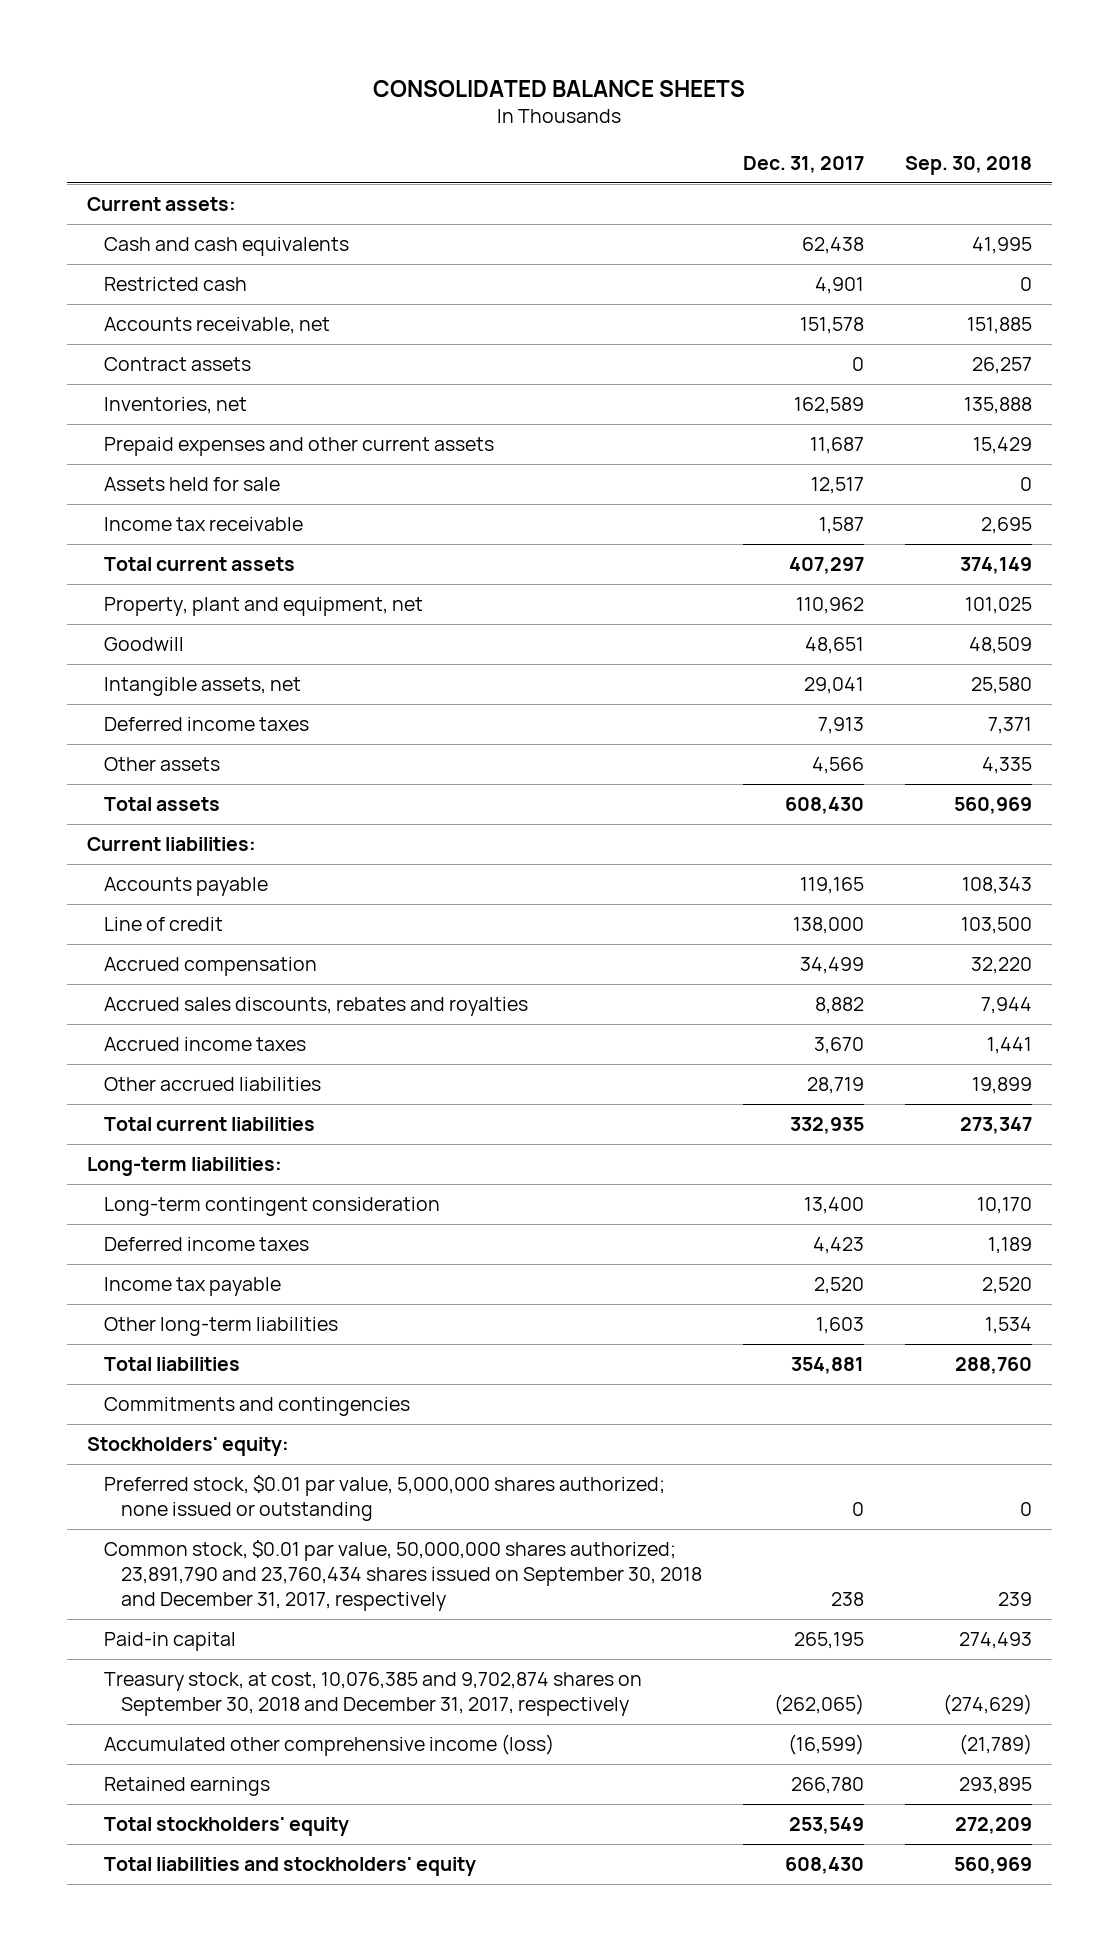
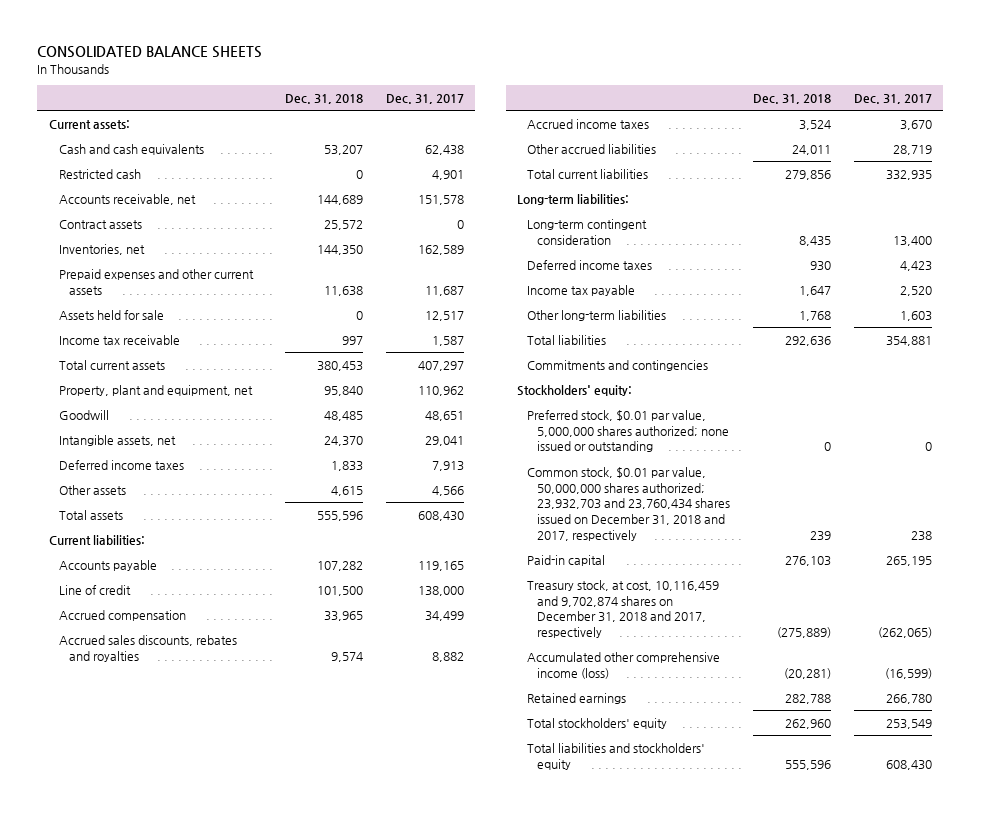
[904,155,1032,175] Sep. 30, 2018 -> none
none -> [284,93,363,104] Dec. 31, 2018
[104,1540,703,1612] Common stock, $0.01 par value, 50,000,000 shares authorized; 23,891,790 and 23,760,434 shares issued on September 30, 2018 and December 31, 2017, respectively -> [527,466,731,541] Common stock, $0.01 par value, 50,000,000 shares authorized; 23,932,703 and 23,760,434 shares issued on December 31, 2018 and 2017, respectively
[104,1672,643,1717] Treasury stock, at cost, 10,076,385 and 9,702,874 shares on September 30, 2018 and December 31, 2017, respectively -> [527,579,720,639] Treasury stock, at cost, 10,116,459 and 9,702,874 shares on December 31, 2018 and 2017, respectively

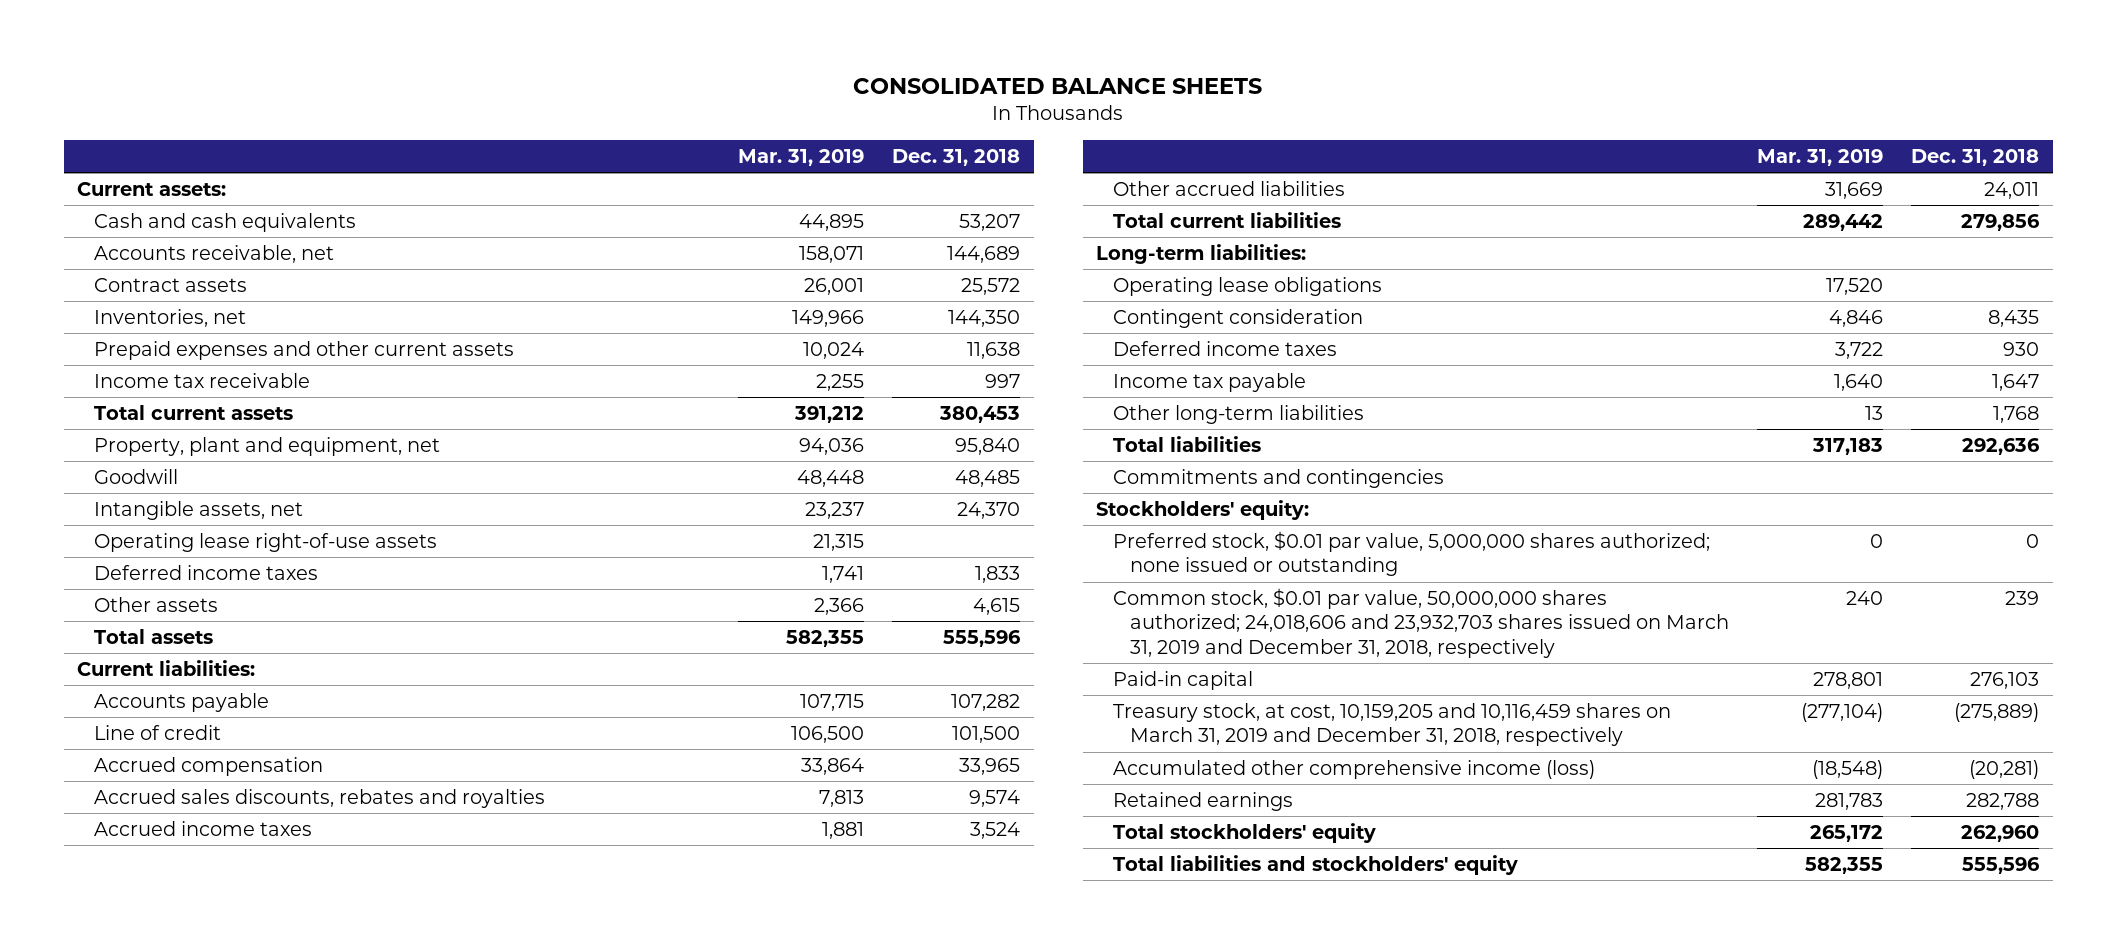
[385,93,464,104] Dec. 31, 2017 -> none
none -> [738,148,865,166] Mar. 31, 2019
[58,168,141,179] Restricted cash -> none
[58,309,164,320] Assets held for sale -> none
none -> [94,533,438,553] Operating lease right-of-use assets
none -> [1113,277,1383,297] Operating lease obligations
[527,218,648,245] Long-term contingent consideration -> [1113,309,1364,329] Contingent consideration
[527,466,731,541] Common stock, $0.01 par value, 50,000,000 shares authorized; 23,932,703 and 23,760,434 shares issued on December 31, 2018 and 2017, respectively -> [1113,588,1730,658] Common stock, $0.01 par value, 50,000,000 shares authorized; 24,018,606 and 23,932,703 shares issued on March 31, 2019 and December 31, 2018, respectively
[527,579,720,639] Treasury stock, at cost, 10,116,459 and 9,702,874 shares on December 31, 2018 and 2017, respectively -> [1113,703,1672,747] Treasury stock, at cost, 10,159,205 and 10,116,459 shares on March 31, 2019 and December 31, 2018, respectively

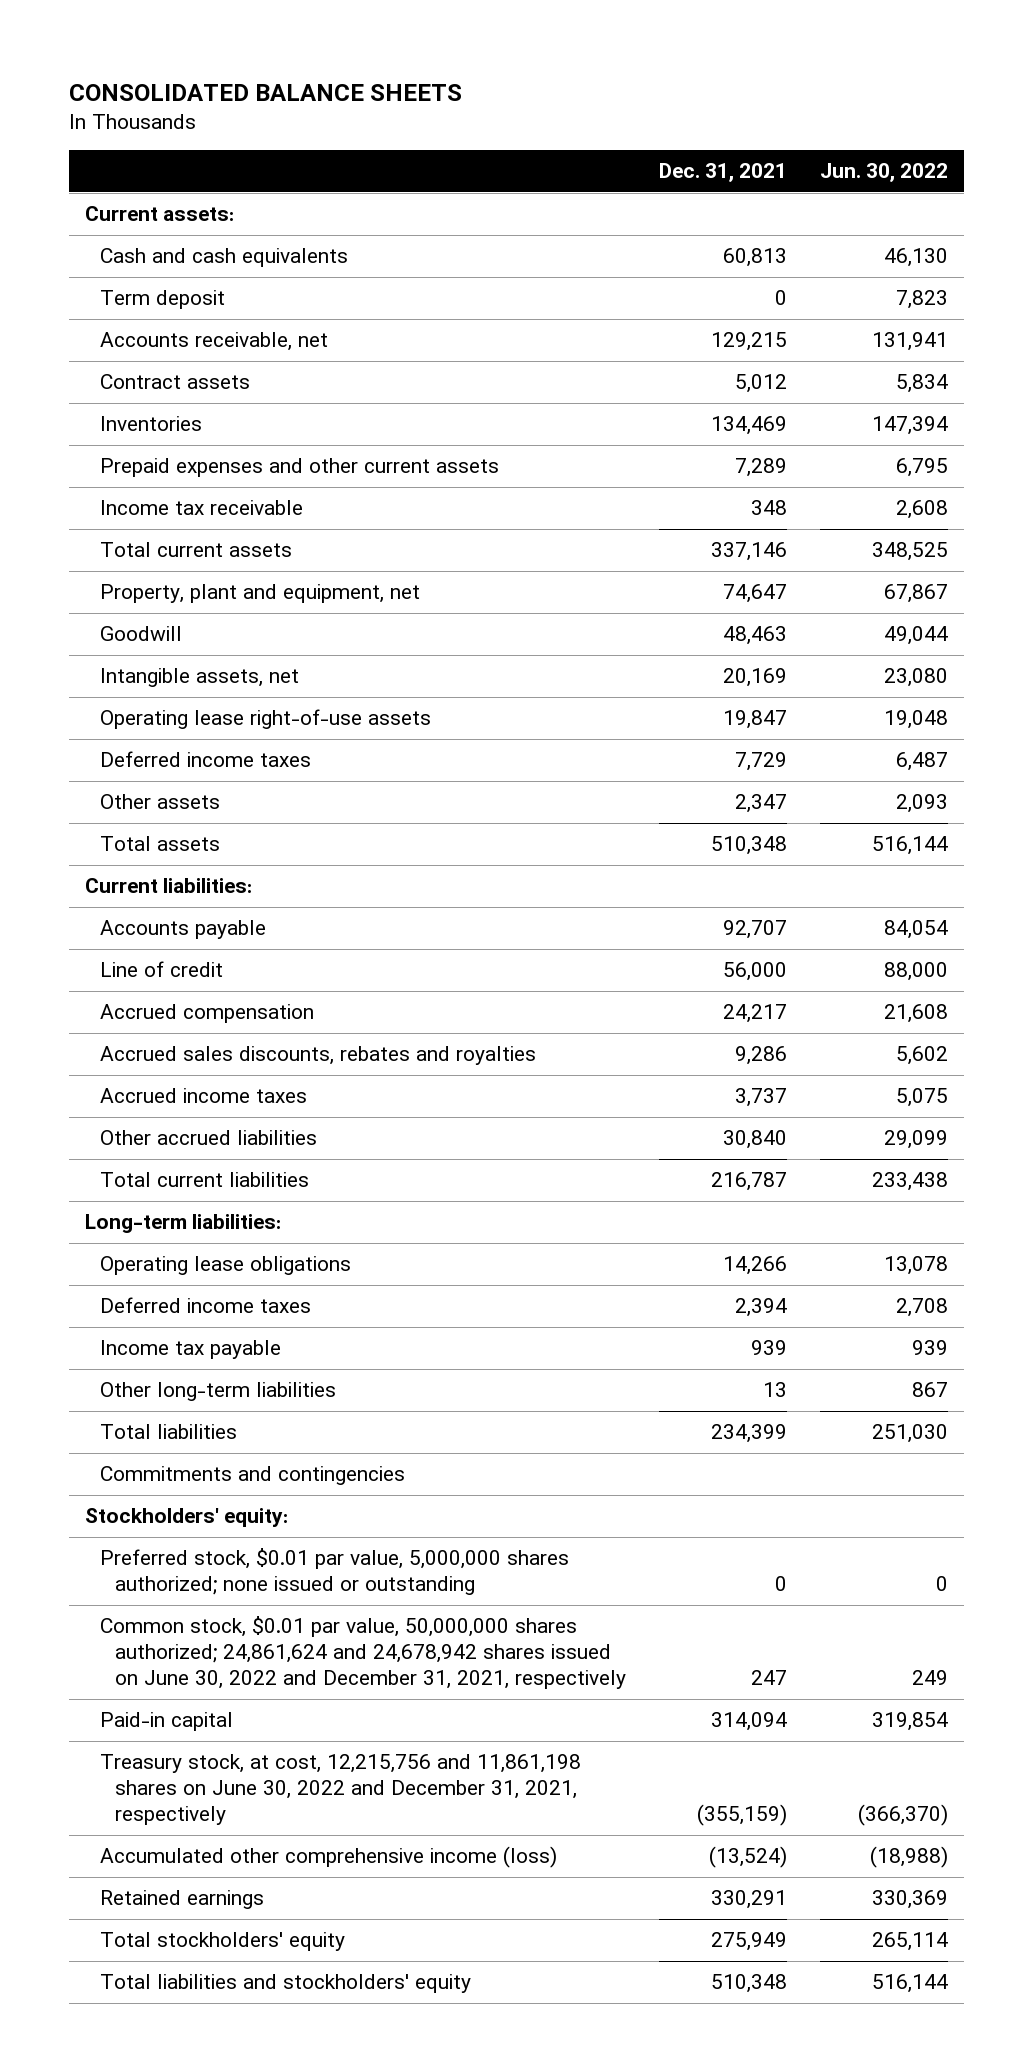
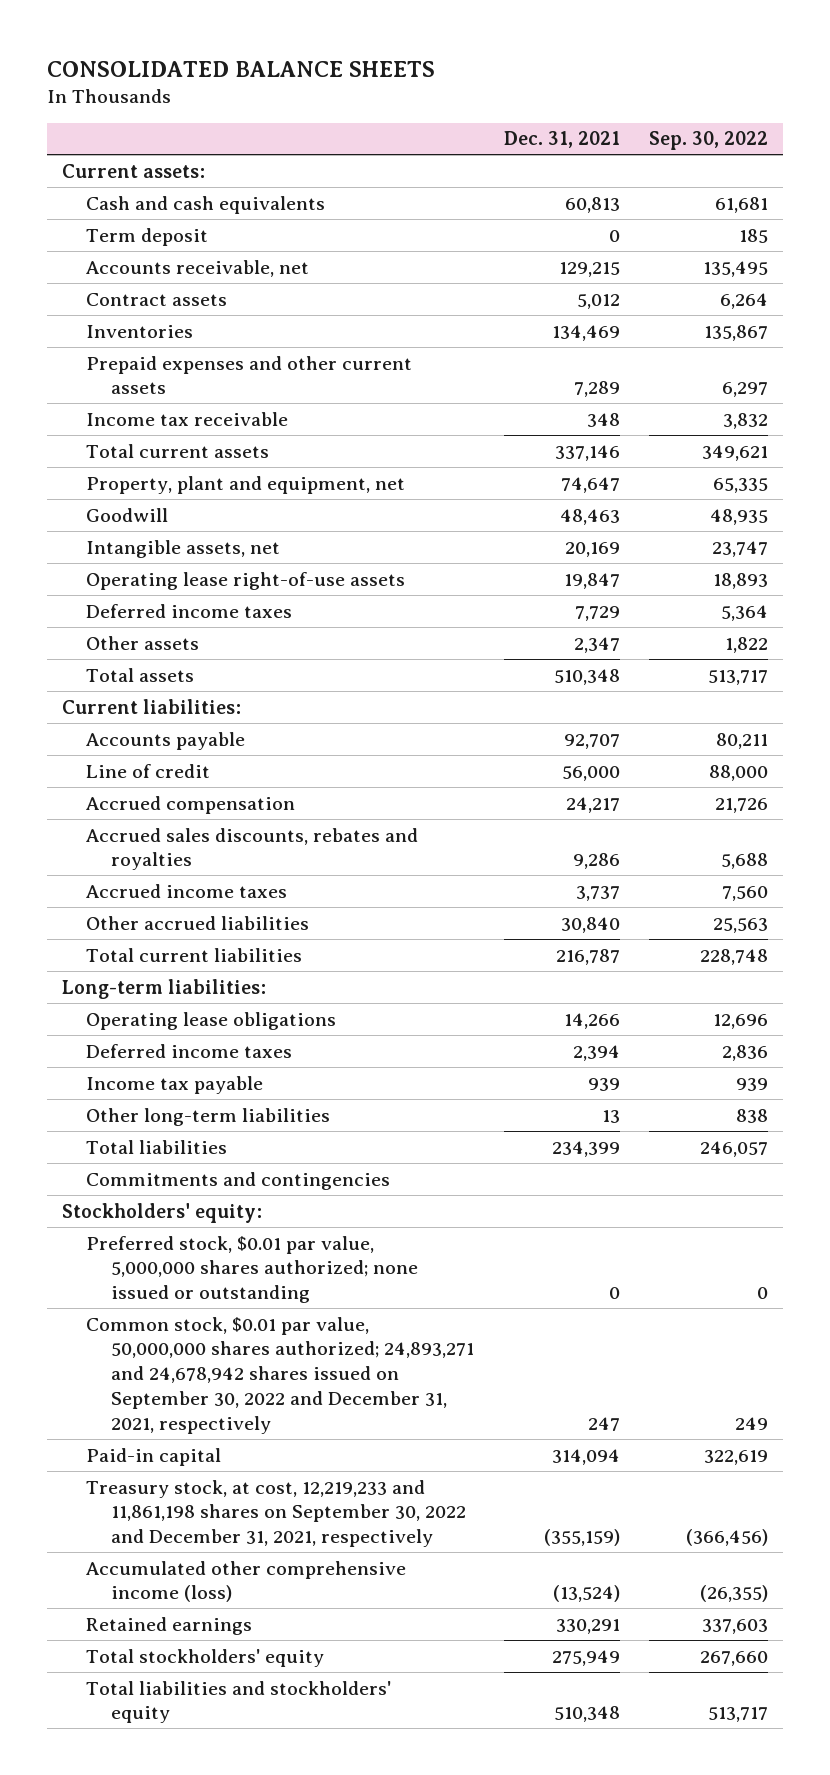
[819,163,948,183] Jun. 30, 2022 -> none
none -> [649,131,769,151] Sep. 30, 2022
[100,1616,627,1690] Common stock, $0.01 par value, 50,000,000 shares authorized; 24,861,624 and 24,678,942 shares issued on June 30, 2022 and December 31, 2021, respectively -> [86,1316,475,1434] Common stock, $0.01 par value, 50,000,000 shares authorized; 24,893,271 and 24,678,942 shares issued on September 30, 2022 and December 31, 2021, respectively
[100,1754,582,1826] Treasury stock, at cost, 12,215,756 and 11,861,198 shares on June 30, 2022 and December 31, 2021, respectively -> [86,1479,467,1548] Treasury stock, at cost, 12,219,233 and 11,861,198 shares on September 30, 2022 and December 31, 2021, respectively

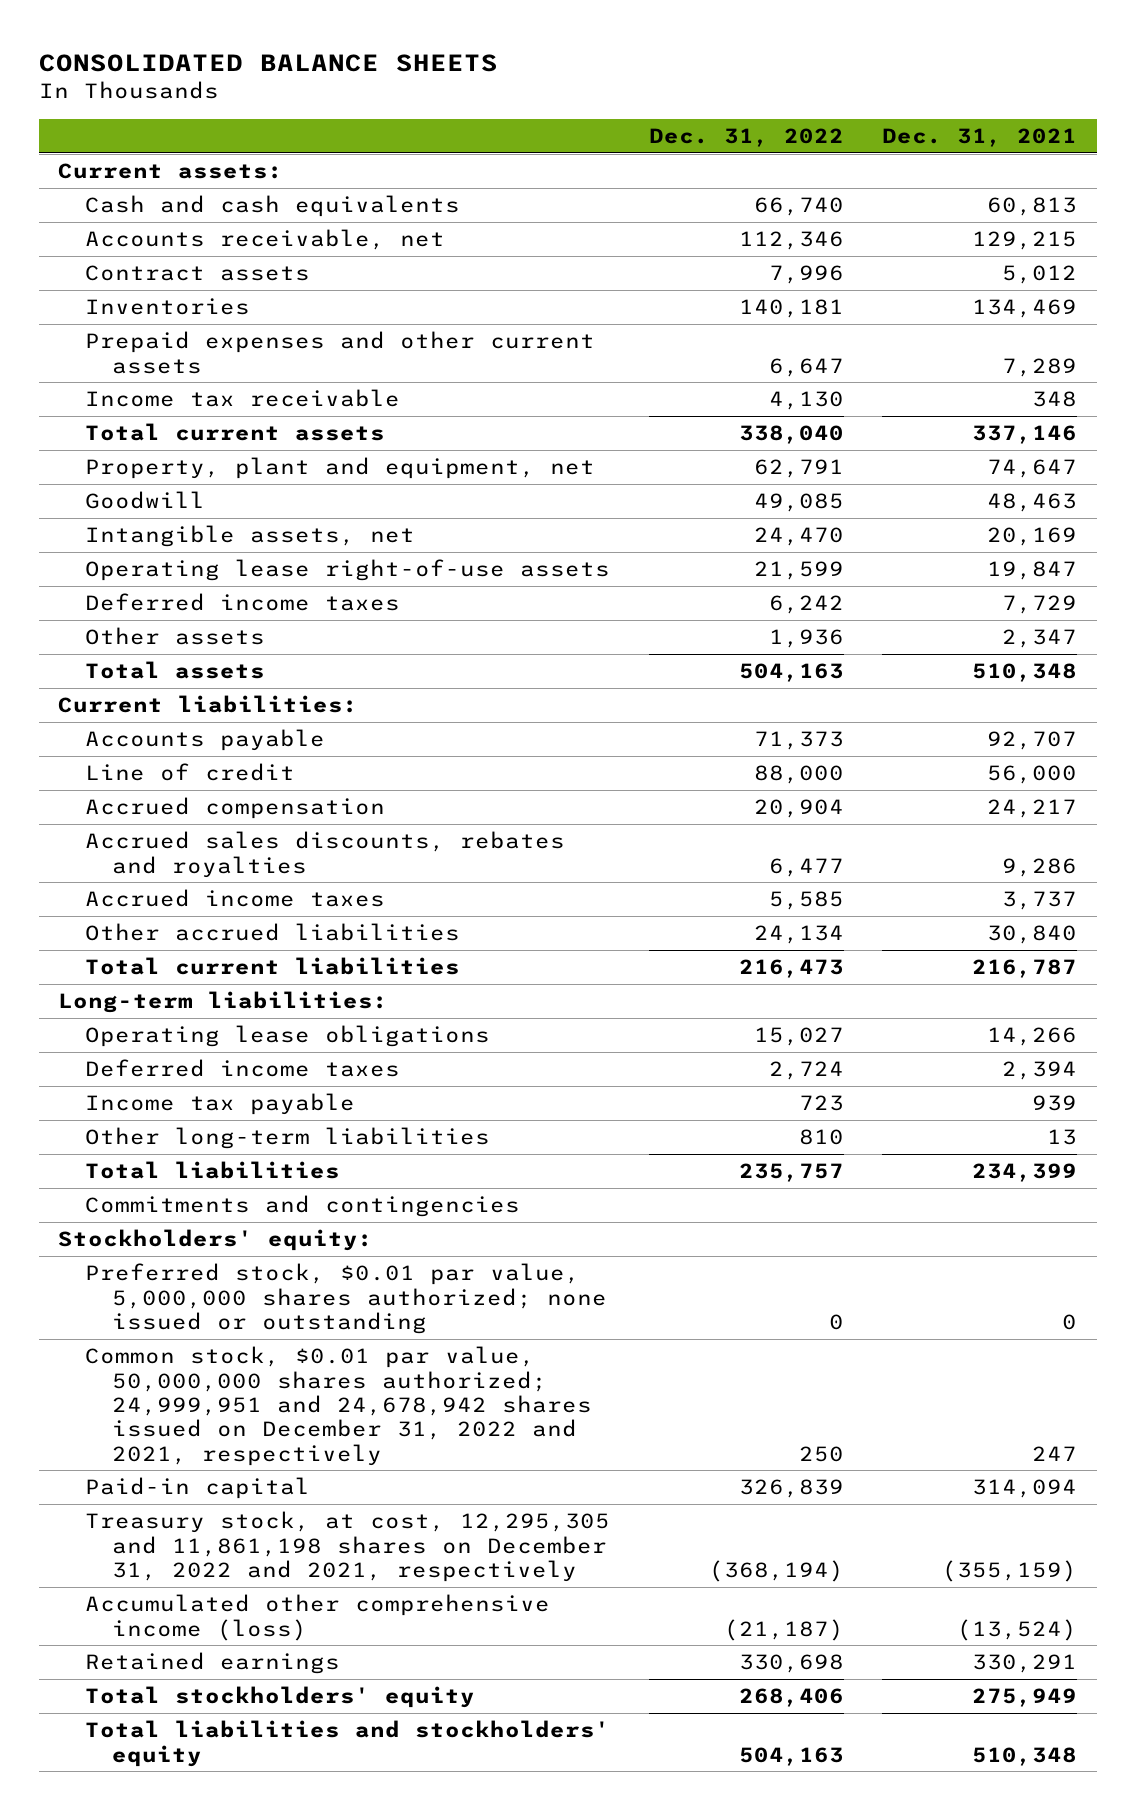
[649,131,769,151] Sep. 30, 2022 -> none
none -> [648,128,844,148] Dec. 31, 2022
[86,227,209,246] Term deposit -> none
[86,1316,475,1434] Common stock, $0.01 par value, 50,000,000 shares authorized; 24,893,271 and 24,678,942 shares issued on September 30, 2022 and December 31, 2021, respectively -> [84,1346,592,1466] Common stock, $0.01 par value, 50,000,000 shares authorized; 24,999,951 and 24,678,942 shares issued on December 31, 2022 and 2021, respectively
[86,1479,467,1548] Treasury stock, at cost, 12,219,233 and 11,861,198 shares on September 30, 2022 and December 31, 2021, respectively -> [84,1511,610,1582] Treasury stock, at cost, 12,295,305 and 11,861,198 shares on December 31, 2022 and 2021, respectively

